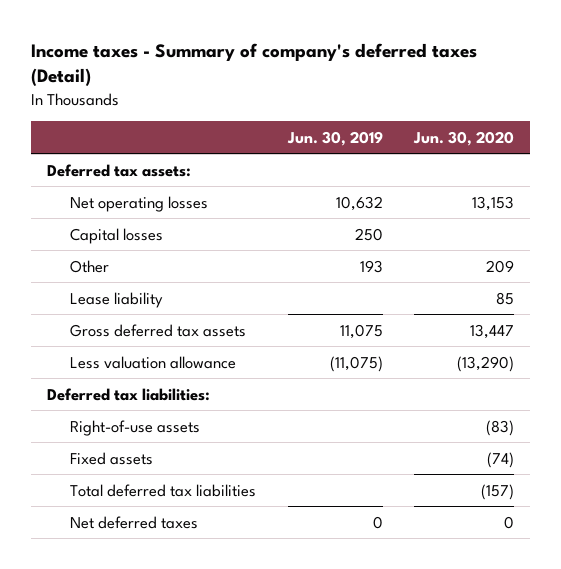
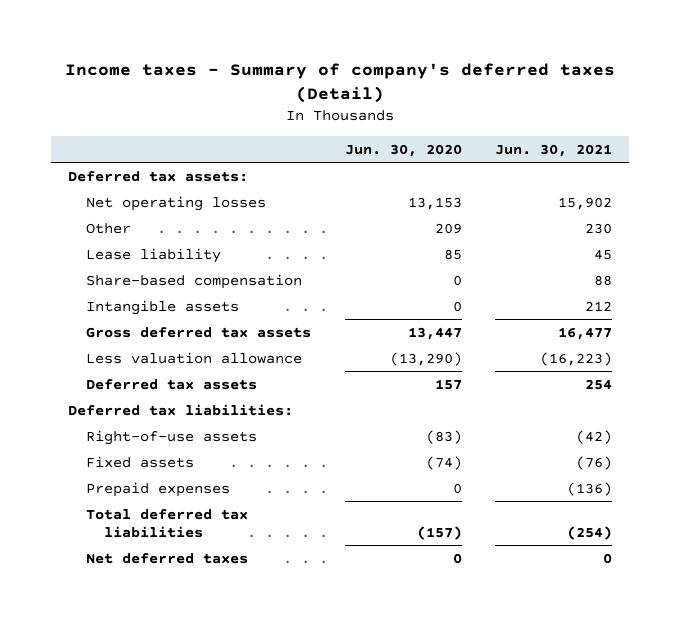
[286,130,383,146] Jun. 30, 2019 -> none
none -> [495,143,613,157] Jun. 30, 2021
[70,227,164,244] Capital losses -> none
none -> [86,273,303,289] Share-based compensation
none -> [86,299,240,315] Intangible assets
none -> [86,378,258,390] Deferred tax assets
none -> [86,481,231,497] Prepaid expenses

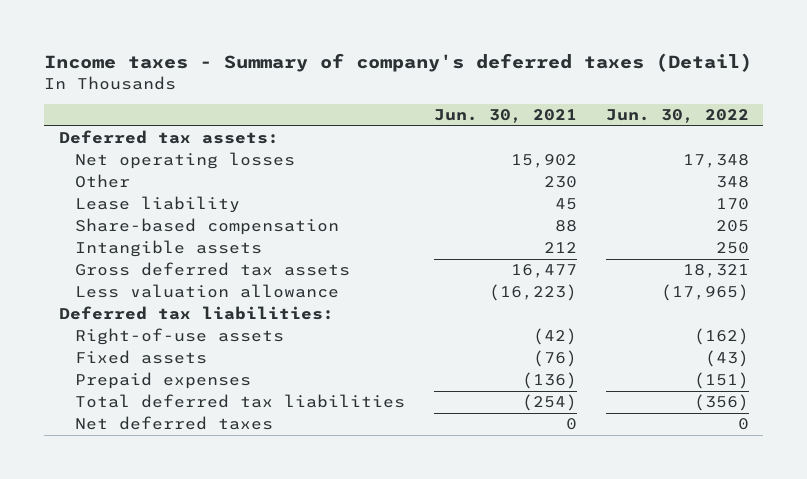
[344,143,462,157] Jun. 30, 2020 -> none
none -> [605,109,749,124] Jun. 30, 2022
[86,378,258,390] Deferred tax assets -> none

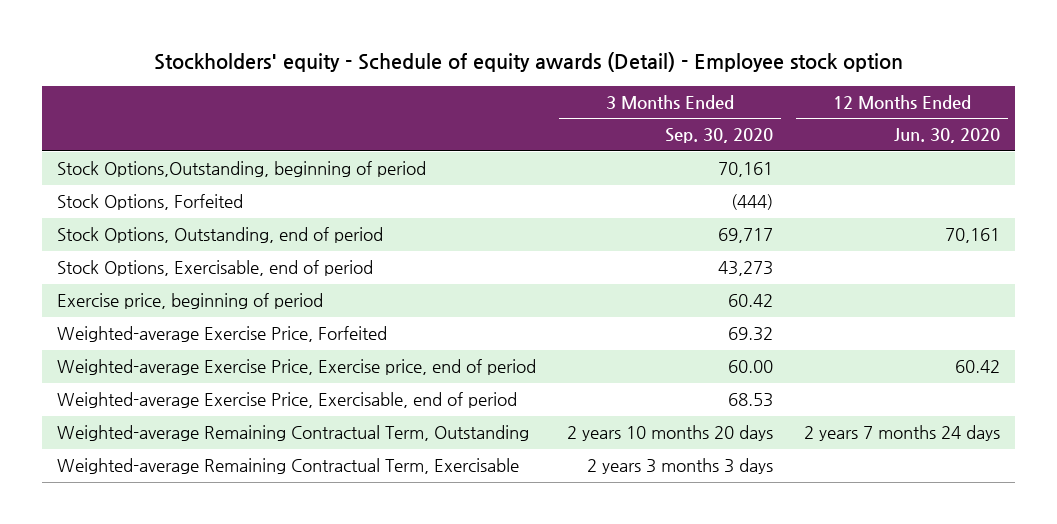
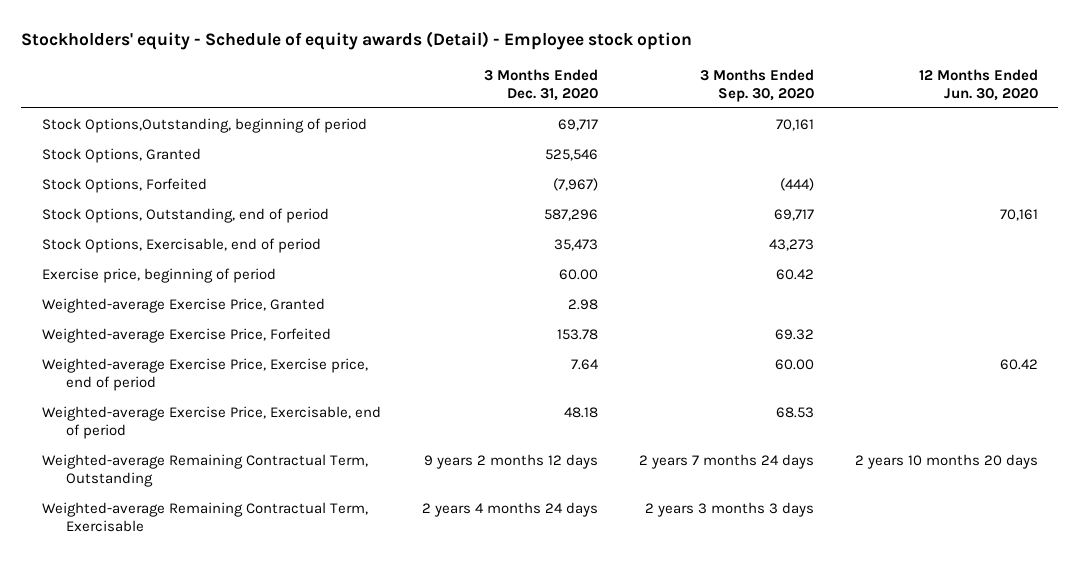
none -> [483,68,598,101] 3 Months Ended Dec. 31, 2020
none -> [41,147,201,163] Stock Options, Granted
none -> [41,297,325,313] Weighted-average Exercise Price, Granted
[567,425,774,442] 2 years 10 months 20 days -> [638,453,814,469] 2 years 7 months 24 days
[803,425,1000,442] 2 years 7 months 24 days -> [854,453,1038,469] 2 years 10 months 20 days

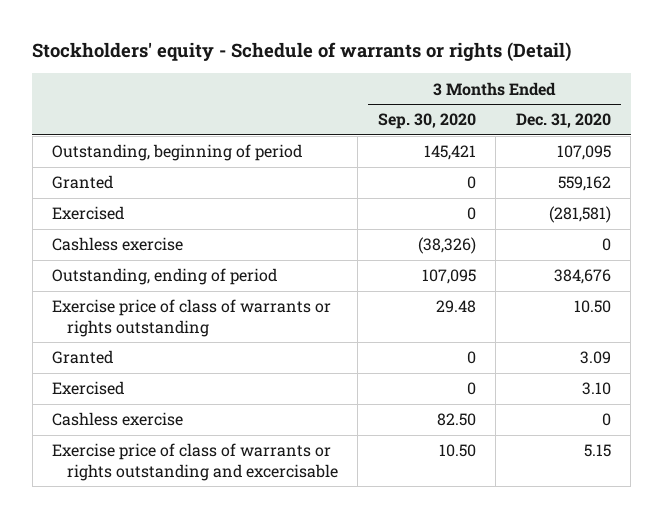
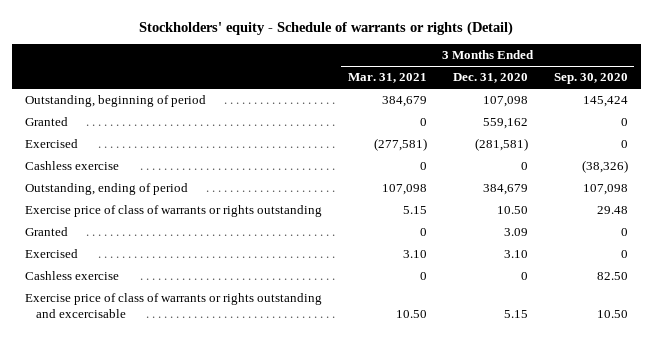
none -> [347,73,427,84] Mar. 31, 2021
[423,145,476,161] 145,421 -> [582,96,628,108] 145,424
[556,145,611,161] 107,095 -> [482,96,528,108] 107,098
[421,269,476,285] 107,095 -> [582,184,628,196] 107,098
[553,269,611,285] 384,676 -> [482,184,528,196] 384,679

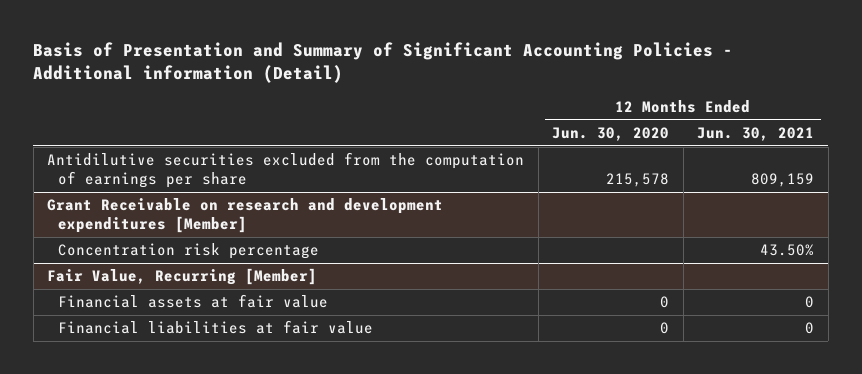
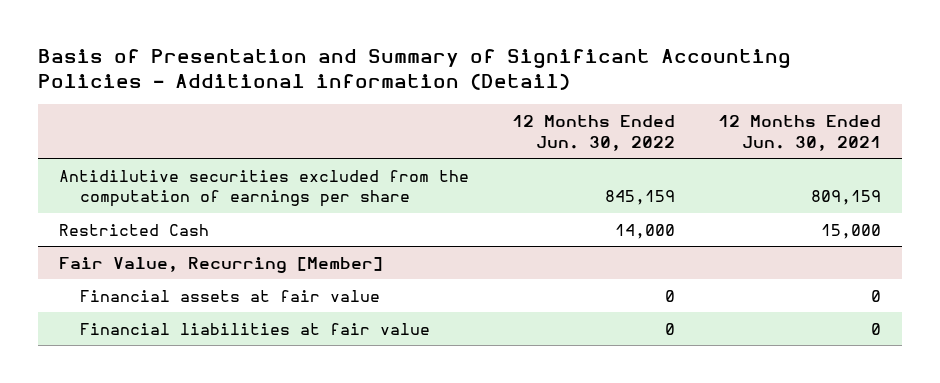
[552,127,670,142] Jun. 30, 2020 -> none
none -> [511,115,675,151] 12 Months Ended Jun. 30, 2022
[47,198,444,234] Grant Receivable on research and development expenditures [Member] -> none
[58,243,320,260] Concentration risk percentage -> none
none -> [59,223,210,236] Restricted Cash

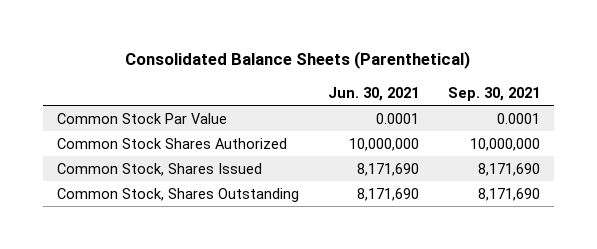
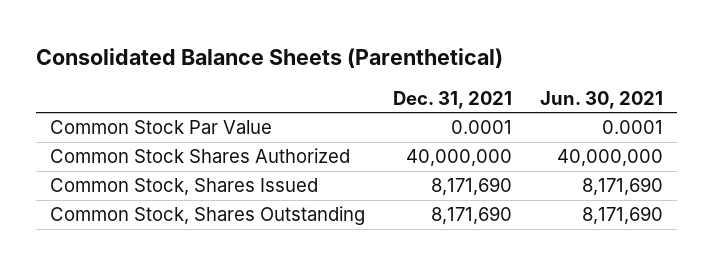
[447,86,540,101] Sep. 30, 2021 -> none
none -> [392,90,512,109] Dec. 31, 2021
[348,137,419,151] 10,000,000 -> [556,149,663,168] 40,000,000

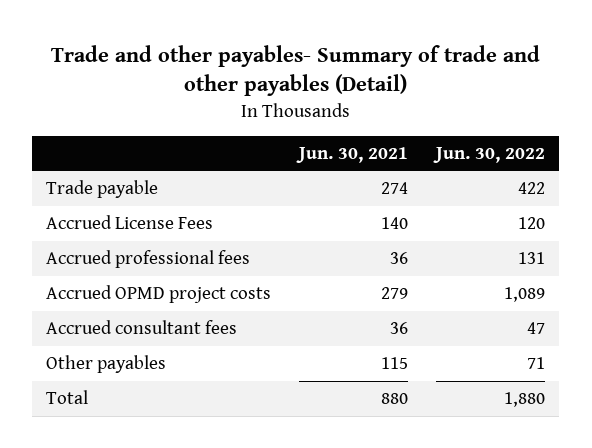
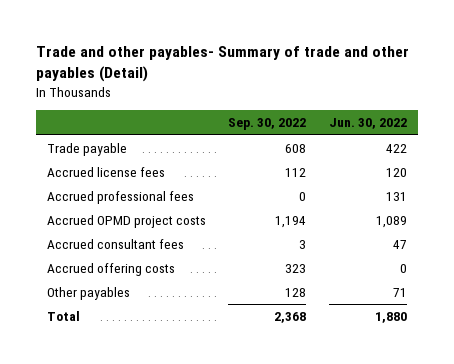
[296,146,409,163] Jun. 30, 2021 -> none
none -> [228,118,307,131] Sep. 30, 2022
[46,215,214,230] Accrued License Fees -> [47,166,166,177] Accrued license fees
none -> [47,262,176,276] Accrued offering costs

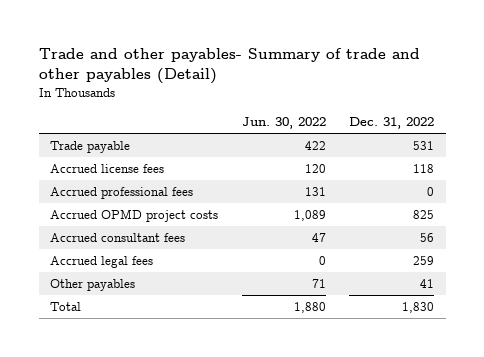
[228,118,307,131] Sep. 30, 2022 -> none
none -> [349,117,435,130] Dec. 31, 2022
[47,262,176,276] Accrued offering costs -> none
none -> [50,256,154,269] Accrued legal fees

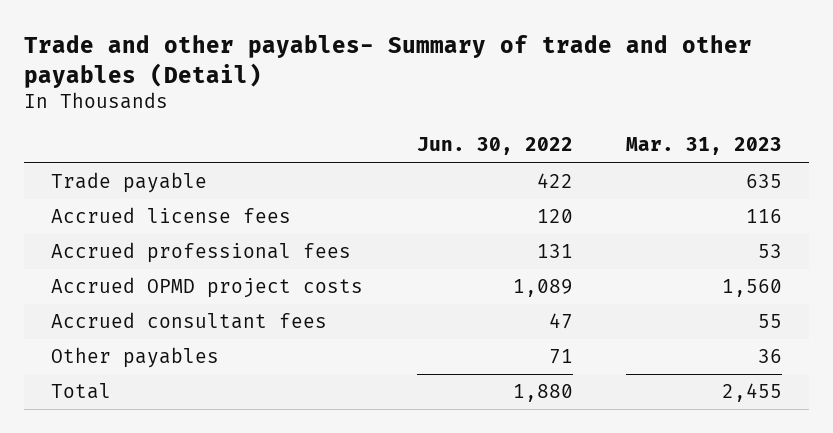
[349,117,435,130] Dec. 31, 2022 -> none
none -> [626,137,783,156] Mar. 31, 2023
[50,256,154,269] Accrued legal fees -> none

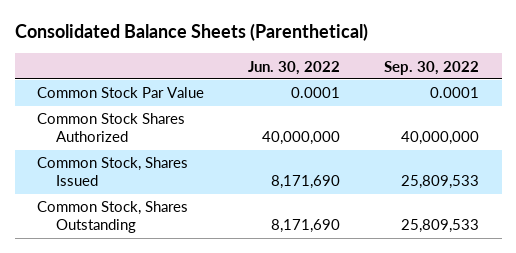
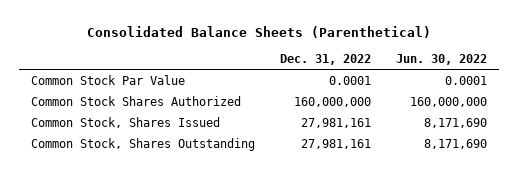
[384,60,480,75] Sep. 30, 2022 -> none
none -> [280,54,372,66] Dec. 31, 2022
[262,131,341,146] 40,000,000 -> [409,96,487,107] 160,000,000

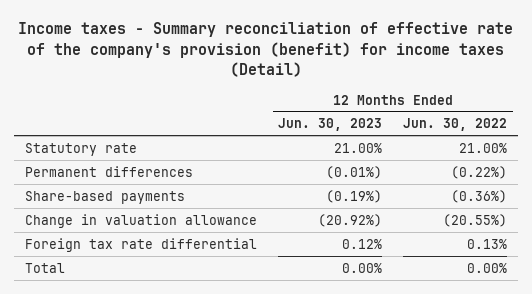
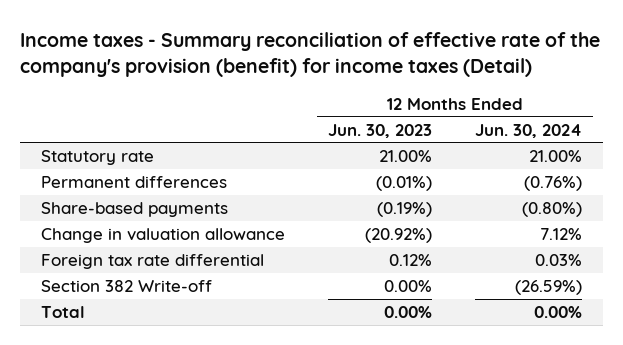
[403,118,508,132] Jun. 30, 2022 -> none
none -> [474,123,582,138] Jun. 30, 2024
none -> [41,280,213,293] Section 382 Write-off

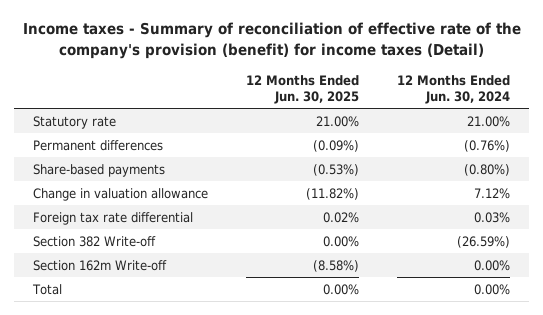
[19,31,600,78] Income taxes - Summary reconciliation of effective rate of the company's provision (benefit) for income taxes (Detail) -> [22,22,521,59] Income taxes - Summary of reconciliation of effective rate of the company's provision (benefit) for income taxes (Detail)
[328,123,433,138] Jun. 30, 2023 -> none
none -> [246,75,360,105] 12 Months Ended Jun. 30, 2025
none -> [32,259,167,271] Section 162m Write-off

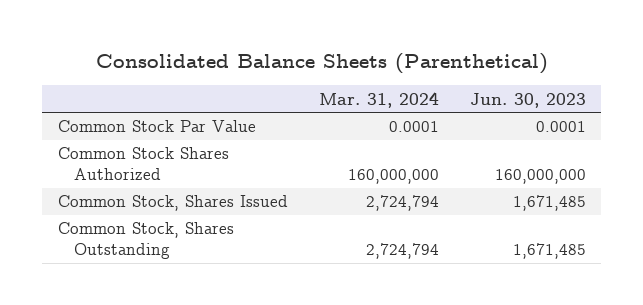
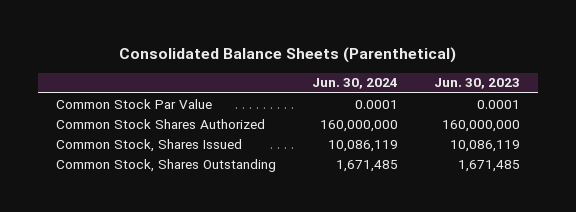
[318,91,439,108] Mar. 31, 2024 -> none
none -> [312,78,399,90] Jun. 30, 2024
[512,195,586,212] 1,671,485 -> [450,139,521,152] 10,086,119

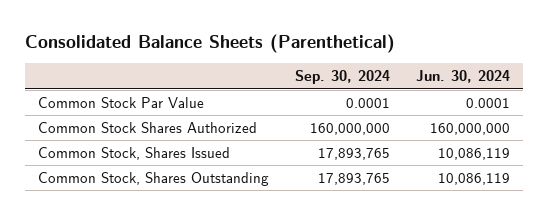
[434,78,521,90] Jun. 30, 2023 -> none
none -> [295,70,391,85] Sep. 30, 2024
[336,159,399,172] 1,671,485 -> [438,172,511,185] 10,086,119

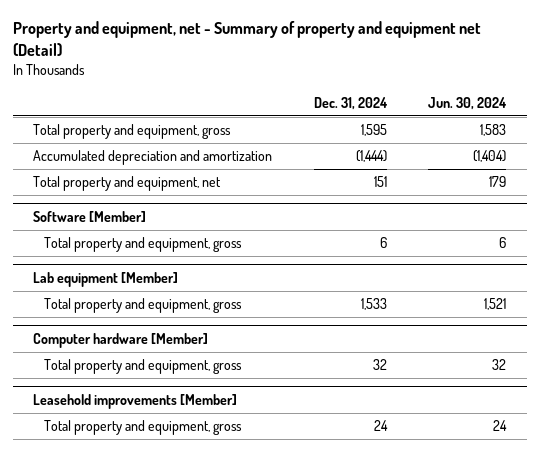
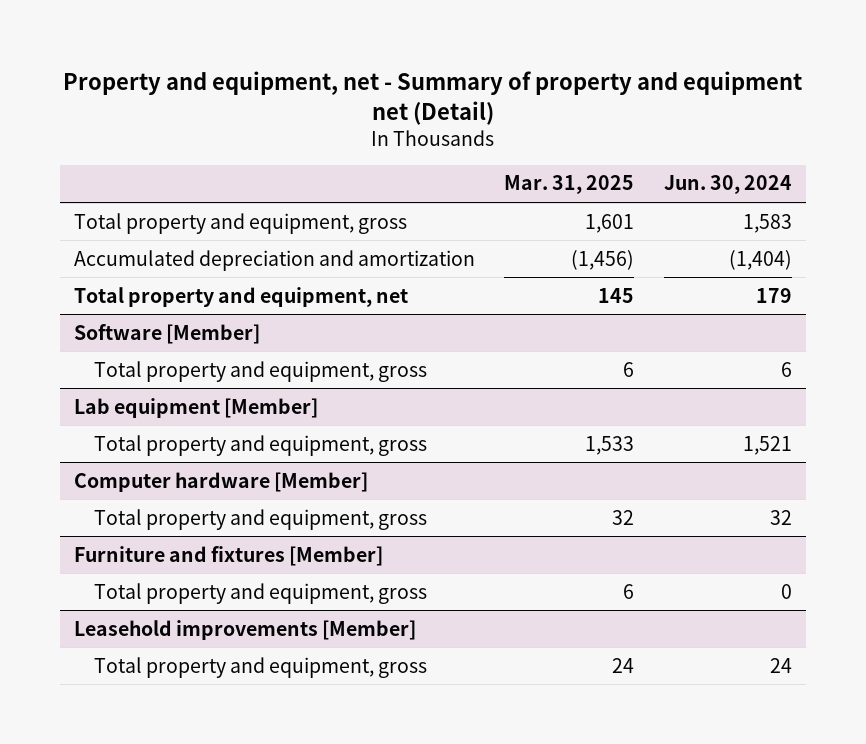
[313,96,388,110] Dec. 31, 2024 -> none
none -> [504,175,635,195] Mar. 31, 2025
none -> [74,545,384,566] Furniture and fixtures [Member]
none -> [94,582,428,604] Total property and equipment, gross

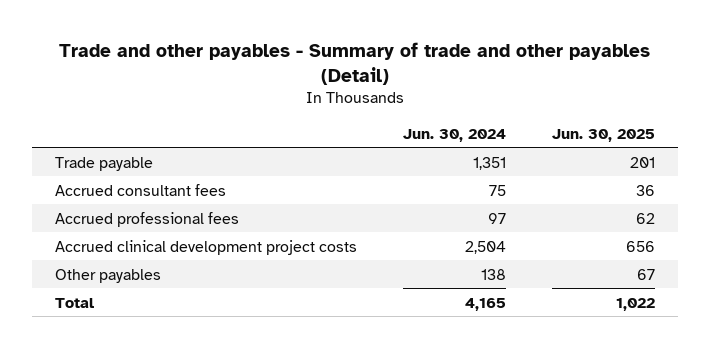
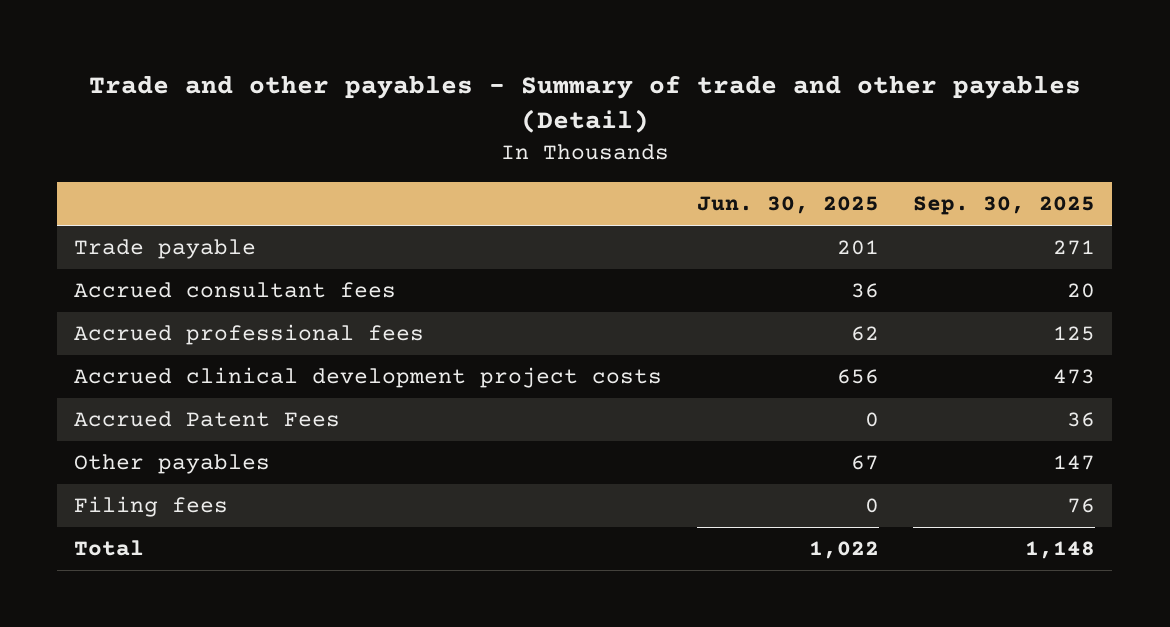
[403,128,507,142] Jun. 30, 2024 -> none
none -> [913,196,1096,216] Sep. 30, 2025
none -> [74,411,341,428] Accrued Patent Fees
none -> [74,496,229,518] Filing fees

